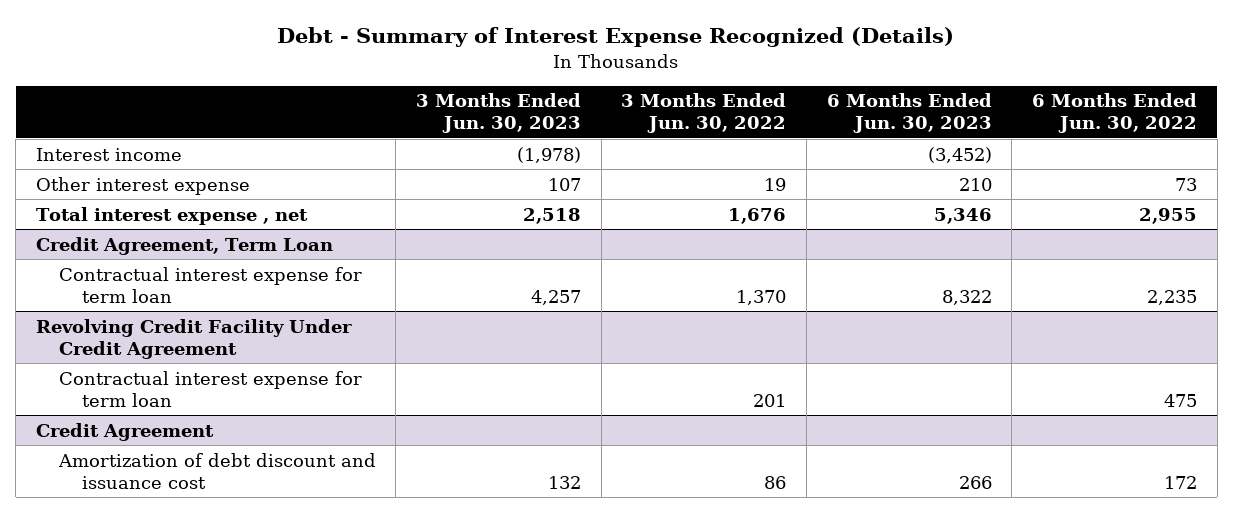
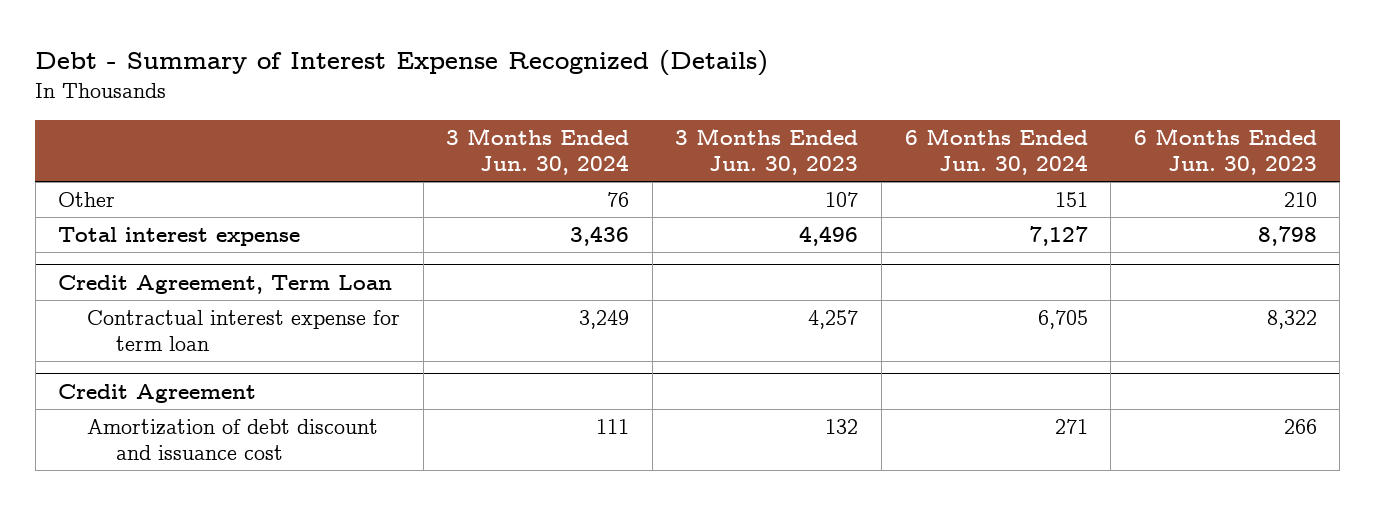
[621,93,787,134] 3 Months Ended Jun. 30, 2022 -> none
[1031,93,1197,134] 6 Months Ended Jun. 30, 2022 -> none
none -> [446,127,630,175] 3 Months Ended Jun. 30, 2024
none -> [904,127,1088,175] 6 Months Ended Jun. 30, 2024
[35,147,182,161] Interest income -> none
[35,176,250,195] Other interest expense -> [58,192,116,208] Other
[35,206,308,225] Total interest expense , net -> [58,227,301,247] Total interest expense
[522,207,581,224] 2,518 -> [799,226,859,247] 4,496
[933,207,992,224] 5,346 -> [1257,226,1317,247] 8,798
[35,318,352,359] Revolving Credit Facility Under Credit Agreement -> none
[58,370,362,407] Contractual interest expense for term loan -> none

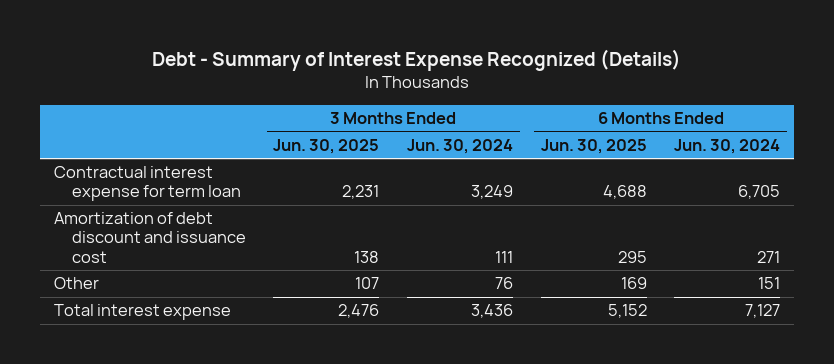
[675,127,859,175] 3 Months Ended Jun. 30, 2023 -> none
[1133,127,1317,175] 6 Months Ended Jun. 30, 2023 -> none
none -> [273,138,380,154] Jun. 30, 2025
none -> [540,138,647,154] Jun. 30, 2025
[58,275,393,295] Credit Agreement, Term Loan -> none
[58,384,257,404] Credit Agreement -> none
[58,192,116,208] Other -> [53,277,99,290] Other
[58,227,301,247] Total interest expense -> [53,304,231,321] Total interest expense

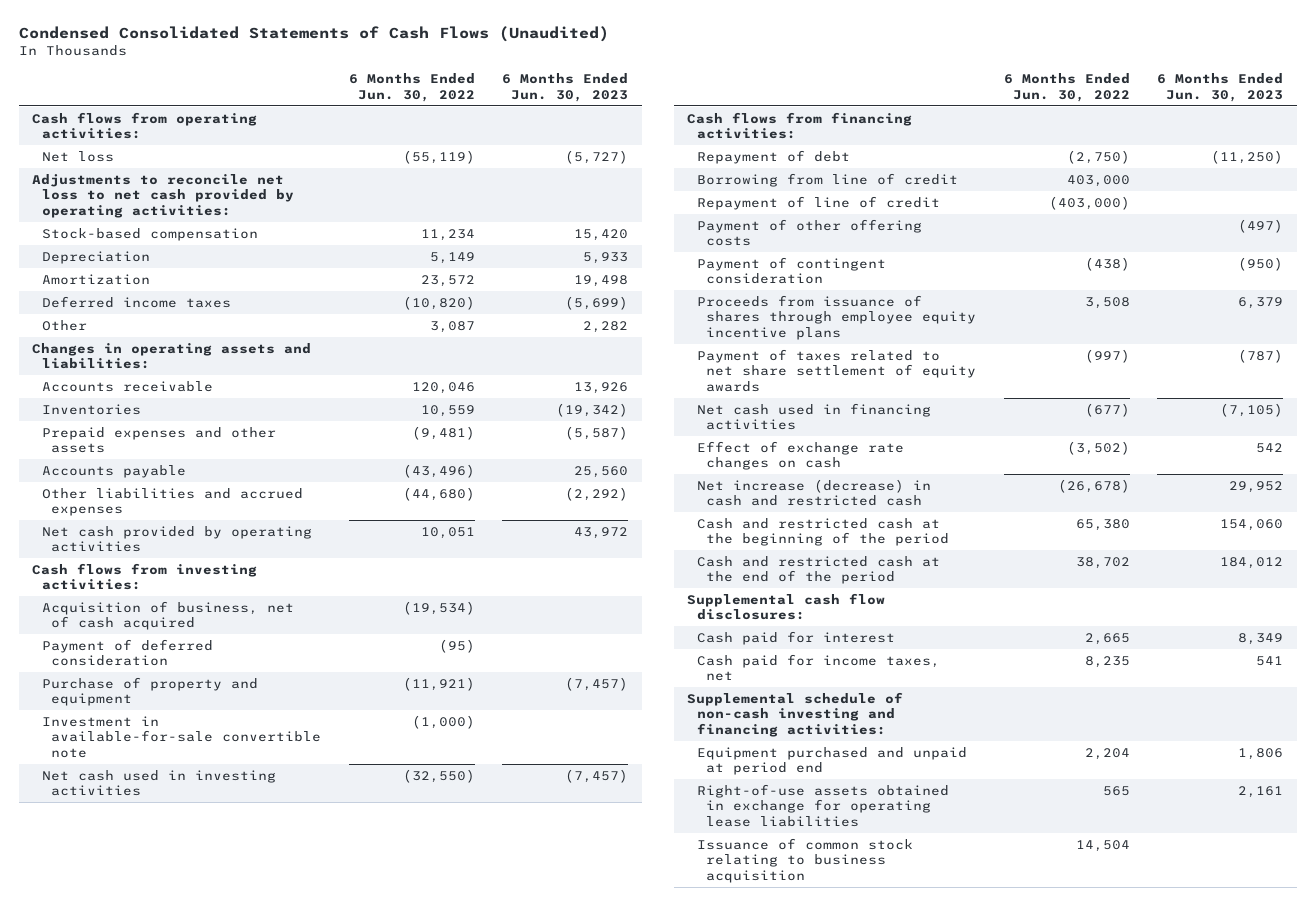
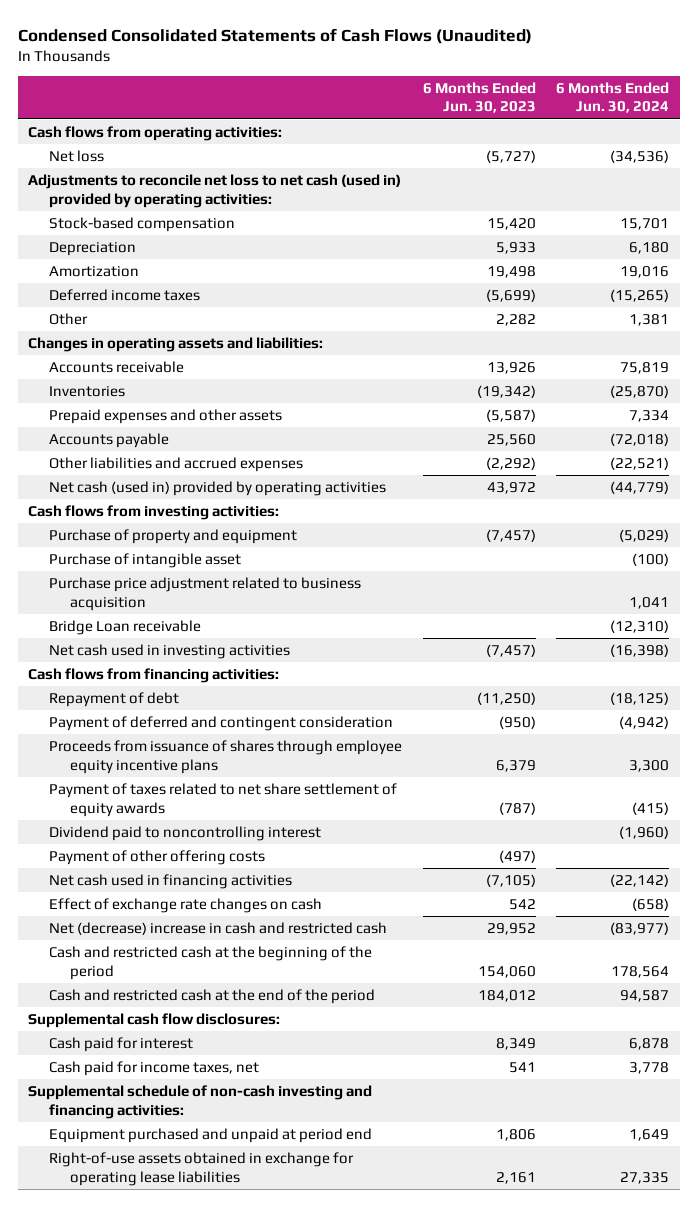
[348,73,475,102] 6 Months Ended Jun. 30, 2022 -> none
none -> [556,81,670,114] 6 Months Ended Jun. 30, 2024
[32,173,294,218] Adjustments to reconcile net loss to net cash provided by operating activities: -> [28,173,402,208] Adjustments to reconcile net loss to net cash (used in) provided by operating activities:
[41,525,312,553] Net cash provided by operating activities -> [49,480,387,496] Net cash (used in) provided by operating activities
[41,600,294,631] Acquisition of business, net of cash acquired -> none
[41,638,213,667] Payment of deferred consideration -> none
[41,715,321,758] Investment in available-for-sale convertible note -> none
none -> [49,552,242,568] Purchase of intangible asset
none -> [49,576,362,611] Purchase price adjustment related to business acquisition
none -> [49,619,202,635] Bridge Loan receivable
[696,172,958,187] Borrowing from line of credit -> none
[696,195,940,210] Repayment of line of credit -> none
[696,256,886,285] Payment of contingent consideration -> [49,715,394,731] Payment of deferred and contingent consideration
none -> [49,825,322,841] Dividend paid to noncontrolling interest
[696,218,922,247] Payment of other offering costs -> [49,849,266,865] Payment of other offering costs
[696,478,931,507] Net increase (decrease) in cash and restricted cash -> [49,921,388,935] Net (decrease) increase in cash and restricted cash
[696,837,913,883] Issuance of common stock relating to business acquisition -> none

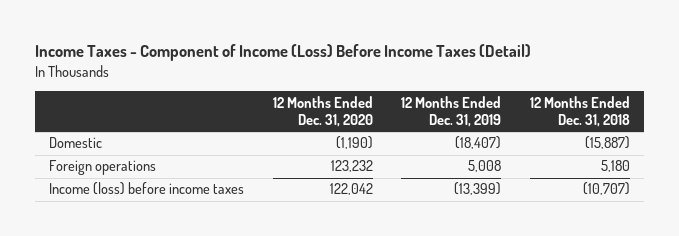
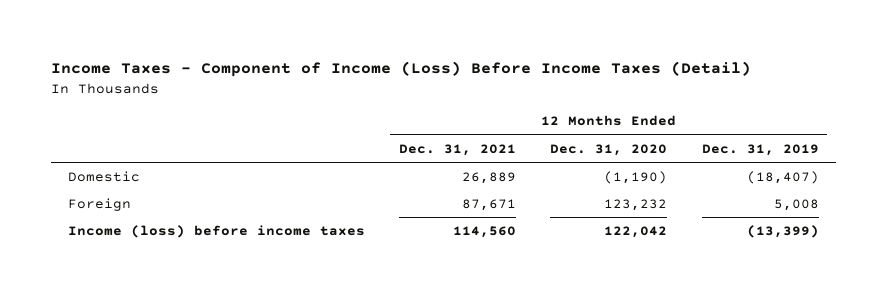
[529,95,630,128] 12 Months Ended Dec. 31, 2018 -> none
none -> [399,143,517,156] Dec. 31, 2021
[49,160,157,176] Foreign operations -> [67,198,131,212] Foreign

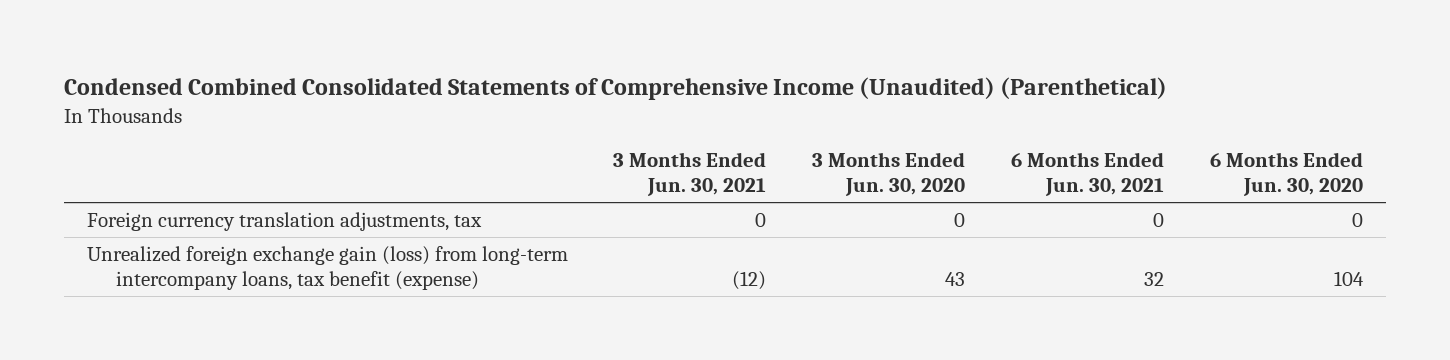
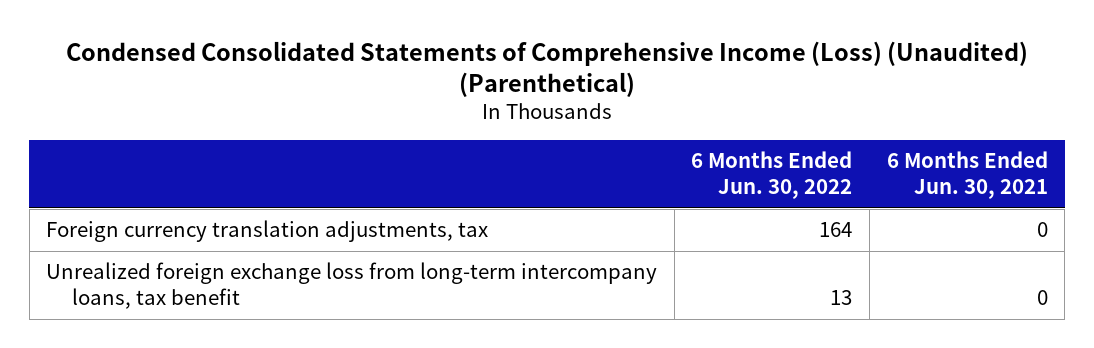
[63,77,1167,101] Condensed Combined Consolidated Statements of Comprehensive Income (Unaudited) (Parenthetical) -> [65,40,1028,98] Condensed Consolidated Statements of Comprehensive Income (Loss) (Unaudited) (Parenthetical)
[613,152,767,197] 3 Months Ended Jun. 30, 2021 -> none
[812,152,966,197] 3 Months Ended Jun. 30, 2020 -> none
[1210,152,1364,197] 6 Months Ended Jun. 30, 2020 -> none
none -> [691,151,853,199] 6 Months Ended Jun. 30, 2022
[86,245,568,291] Unrealized foreign exchange gain (loss) from long-term intercompany loans, tax benefit (expense) -> [46,262,658,310] Unrealized foreign exchange loss from long-term intercompany loans, tax benefit
[1144,272,1165,287] 32 -> [1036,290,1048,306] 0

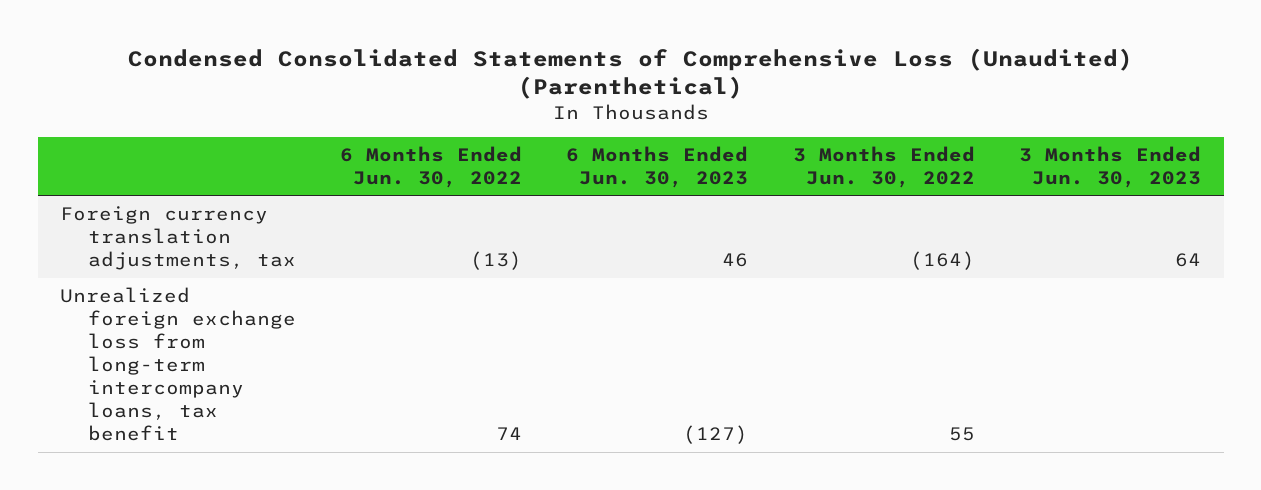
[65,40,1028,98] Condensed Consolidated Statements of Comprehensive Income (Loss) (Unaudited) (Parenthetical) -> [127,47,1133,100] Condensed Consolidated Statements of Comprehensive Loss (Unaudited) (Parenthetical)
[886,151,1048,199] 6 Months Ended Jun. 30, 2021 -> none
none -> [566,145,749,189] 6 Months Ended Jun. 30, 2023
none -> [792,145,975,189] 3 Months Ended Jun. 30, 2022
none -> [1019,145,1202,189] 3 Months Ended Jun. 30, 2023
[819,222,853,238] 164 -> [470,251,523,271] (13)
[830,290,853,306] 13 -> [496,427,523,441] 74

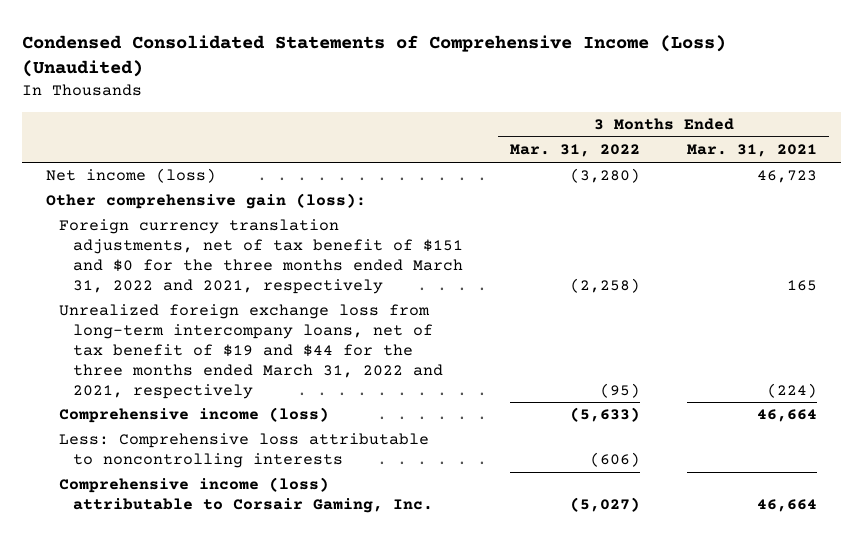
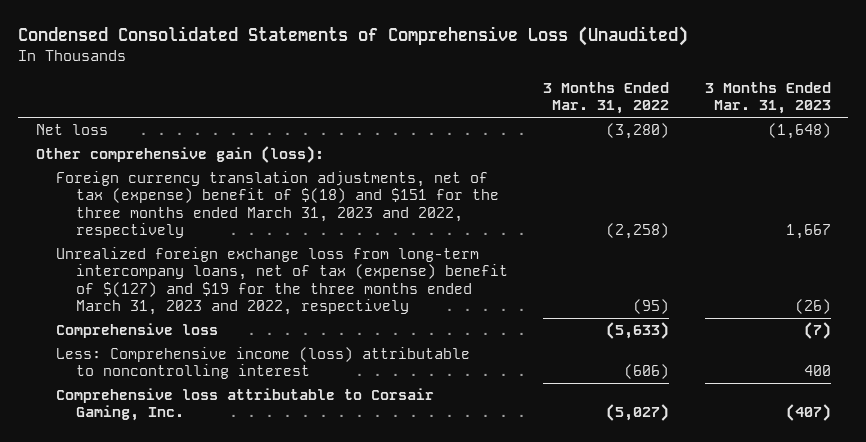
[22,34,727,78] Condensed Consolidated Statements of Comprehensive Income (Loss) (Unaudited) -> [18,26,689,47] Condensed Consolidated Statements of Comprehensive Loss (Unaudited)
[687,144,818,158] Mar. 31, 2021 -> none
none -> [704,82,831,115] 3 Months Ended Mar. 31, 2023
[45,168,216,184] Net income (loss) -> [35,124,108,136] Net loss
[59,219,464,294] Foreign currency translation adjustments, net of tax benefit of $151 and $0 for the three months ended March 31, 2022 and 2021, respectively -> [55,171,500,238] Foreign currency translation adjustments, net of tax (expense) benefit of $(18) and $151 for the three months ended March 31, 2023 and 2022, respectively
[59,304,444,399] Unrealized foreign exchange loss from long-term intercompany loans, net of tax benefit of $19 and $44 for the three months ended March 31, 2022 and 2021, respectively -> [55,247,509,315] Unrealized foreign exchange loss from long-term intercompany loans, net of tax (expense) benefit of $(127) and $19 for the three months ended March 31, 2023 and 2022, respectively
[59,407,330,424] Comprehensive income (loss) -> [55,323,218,339] Comprehensive loss
[59,433,430,469] Less: Comprehensive loss attributable to noncontrolling interests -> [55,347,470,380] Less: Comprehensive income (loss) attributable to noncontrolling interest
[59,477,434,514] Comprehensive income (loss) attributable to Corsair Gaming, Inc. -> [55,388,434,422] Comprehensive loss attributable to Corsair Gaming, Inc.

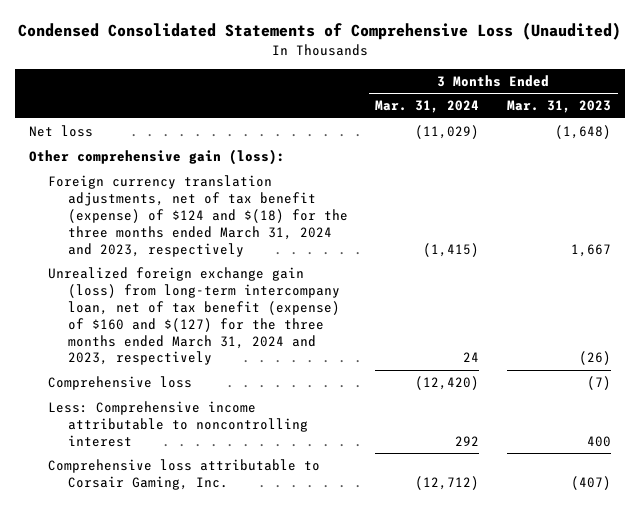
[543,82,670,115] 3 Months Ended Mar. 31, 2022 -> none
none -> [375,100,480,114] Mar. 31, 2024
[55,171,500,238] Foreign currency translation adjustments, net of tax (expense) benefit of $(18) and $151 for the three months ended March 31, 2023 and 2022, respectively -> [48,175,348,257] Foreign currency translation adjustments, net of tax benefit (expense) of $124 and $(18) for the three months ended March 31, 2024 and 2023, respectively
[55,247,509,315] Unrealized foreign exchange loss from long-term intercompany loans, net of tax (expense) benefit of $(127) and $19 for the three months ended March 31, 2023 and 2022, respectively -> [48,267,340,366] Unrealized foreign exchange gain (loss) from long-term intercompany loan, net of tax benefit (expense) of $160 and $(127) for the three months ended March 31, 2024 and 2023, respectively
[55,347,470,380] Less: Comprehensive income (loss) attributable to noncontrolling interest -> [48,401,308,447] Less: Comprehensive income attributable to noncontrolling interest

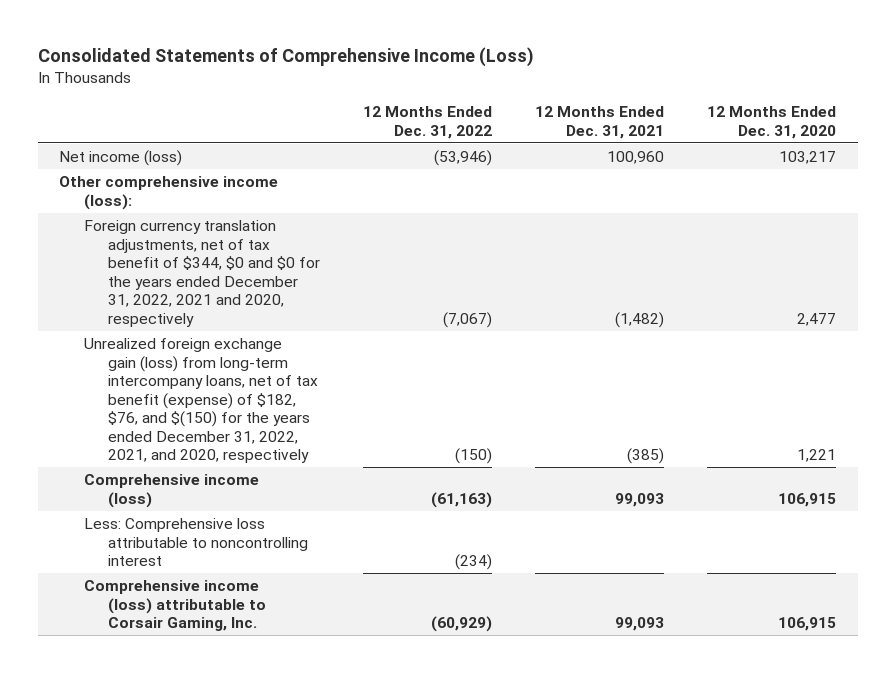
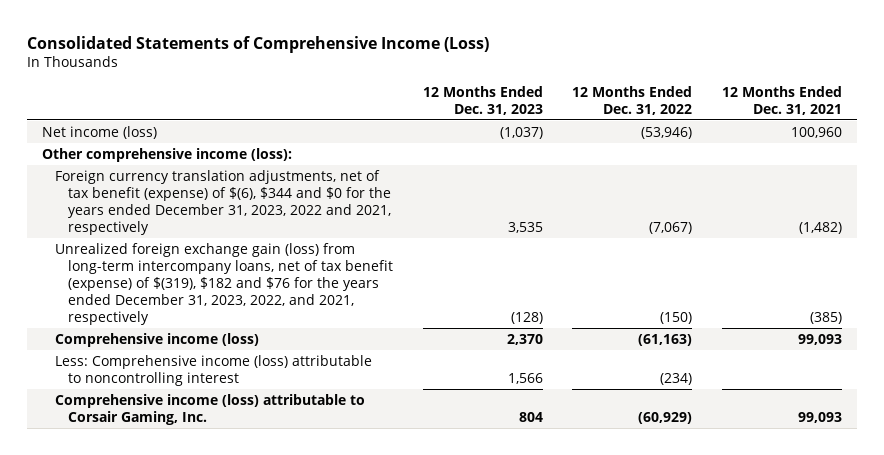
[707,106,837,139] 12 Months Ended Dec. 31, 2020 -> none
none -> [422,85,543,115] 12 Months Ended Dec. 31, 2023
[83,220,320,327] Foreign currency translation adjustments, net of tax benefit of $344, $0 and $0 for the years ended December 31, 2022, 2021 and 2020, respectively -> [54,169,391,235] Foreign currency translation adjustments, net of tax benefit (expense) of $(6), $344 and $0 for the years ended December 31, 2023, 2022 and 2021, respectively
[83,338,318,464] Unrealized foreign exchange gain (loss) from long-term intercompany loans, net of tax benefit (expense) of $182, $76, and $(150) for the years ended December 31, 2022, 2021, and 2020, respectively -> [54,242,393,325] Unrealized foreign exchange gain (loss) from long-term intercompany loans, net of tax benefit (expense) of $(319), $182 and $76 for the years ended December 31, 2023, 2022, and 2021, respectively
[83,518,308,567] Less: Comprehensive loss attributable to noncontrolling interest -> [54,354,372,386] Less: Comprehensive income (loss) attributable to noncontrolling interest

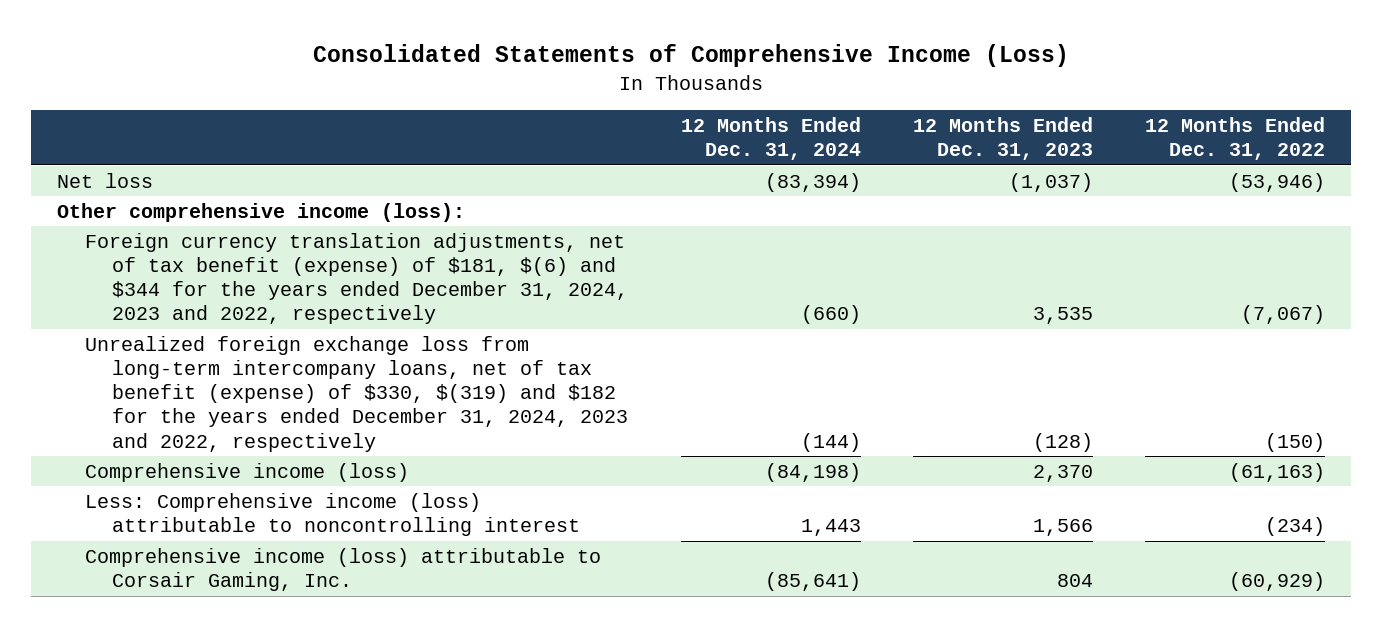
[721,85,842,115] 12 Months Ended Dec. 31, 2021 -> none
none -> [680,116,861,161] 12 Months Ended Dec. 31, 2024
[42,125,158,139] Net income (loss) -> [57,172,154,188] Net loss
[54,169,391,235] Foreign currency translation adjustments, net of tax benefit (expense) of $(6), $344 and $0 for the years ended December 31, 2023, 2022 and 2021, respectively -> [84,232,629,325] Foreign currency translation adjustments, net of tax benefit (expense) of $181, $(6) and $344 for the years ended December 31, 2024, 2023 and 2022, respectively
[54,242,393,325] Unrealized foreign exchange gain (loss) from long-term intercompany loans, net of tax benefit (expense) of $(319), $182 and $76 for the years ended December 31, 2023, 2022, and 2021, respectively -> [84,335,629,452] Unrealized foreign exchange loss from long-term intercompany loans, net of tax benefit (expense) of $330, $(319) and $182 for the years ended December 31, 2024, 2023 and 2022, respectively

